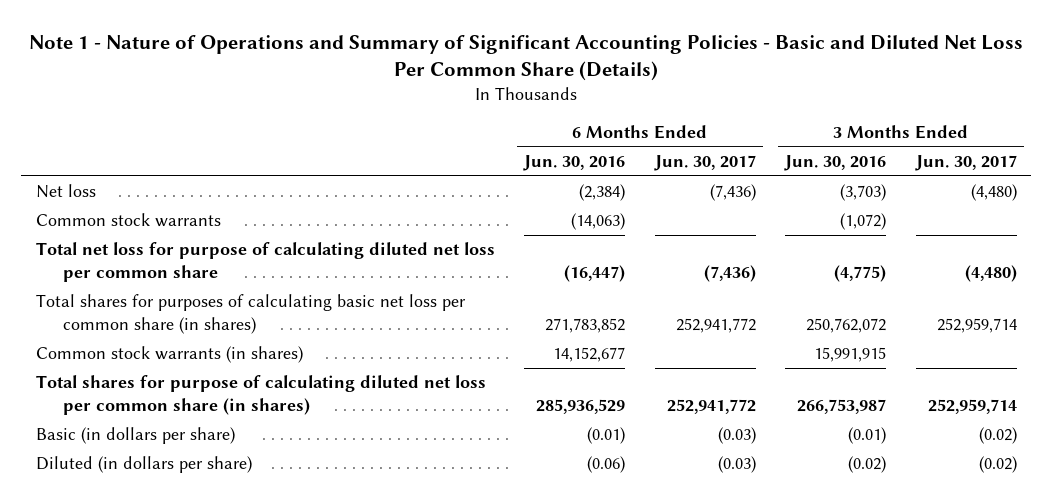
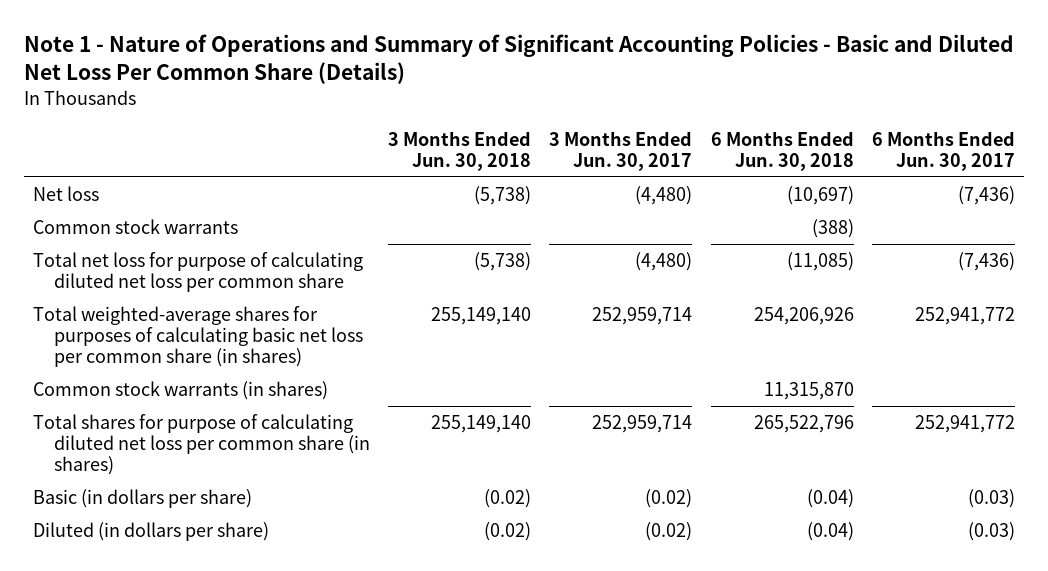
[523,155,626,172] Jun. 30, 2016 -> none
[784,155,887,172] Jun. 30, 2016 -> none
none -> [388,130,532,171] 3 Months Ended Jun. 30, 2018
none -> [710,130,854,171] 6 Months Ended Jun. 30, 2018
[35,294,466,335] Total shares for purposes of calculating basic net loss per common share (in shares) -> [32,306,363,368] Total weighted-average shares for purposes of calculating basic net loss per common share (in shares)

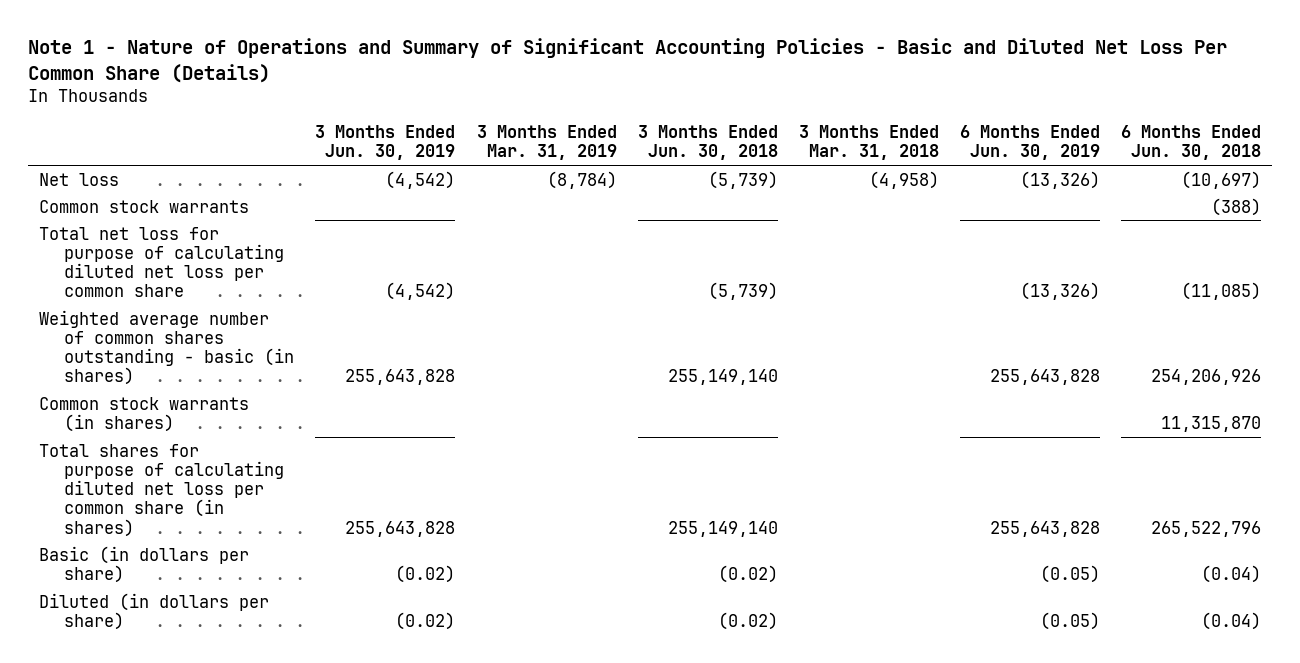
[549,130,693,171] 3 Months Ended Jun. 30, 2017 -> none
[871,130,1015,171] 6 Months Ended Jun. 30, 2017 -> none
none -> [315,125,456,161] 3 Months Ended Jun. 30, 2019
none -> [476,125,617,161] 3 Months Ended Mar. 31, 2019
none -> [798,125,939,161] 3 Months Ended Mar. 31, 2018
none -> [960,125,1101,161] 6 Months Ended Jun. 30, 2019
[474,186,532,206] (5,738) -> [707,170,778,189] (5,739)
[474,252,532,272] (5,738) -> [707,282,778,301] (5,739)
[32,306,363,368] Total weighted-average shares for purposes of calculating basic net loss per common share (in shares) -> [38,309,295,386] Weighted average number of common shares outstanding - basic (in shares)

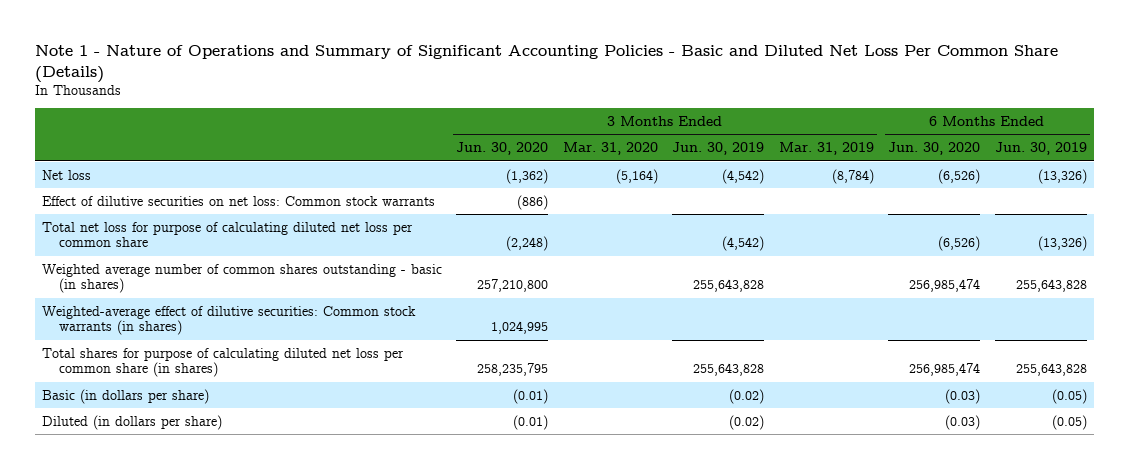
[637,125,778,161] 3 Months Ended Jun. 30, 2018 -> none
[798,125,939,161] 3 Months Ended Mar. 31, 2018 -> none
[1121,125,1262,161] 6 Months Ended Jun. 30, 2018 -> none
none -> [456,142,549,156] Jun. 30, 2020
none -> [562,142,658,156] Mar. 31, 2020
none -> [888,142,981,156] Jun. 30, 2020
[38,199,249,213] Common stock warrants -> [41,195,435,206] Effect of dilutive securities on net loss: Common stock warrants
[38,396,249,432] Common stock warrants (in shares) -> [41,305,416,336] Weighted-average effect of dilutive securities: Common stock warrants (in shares)

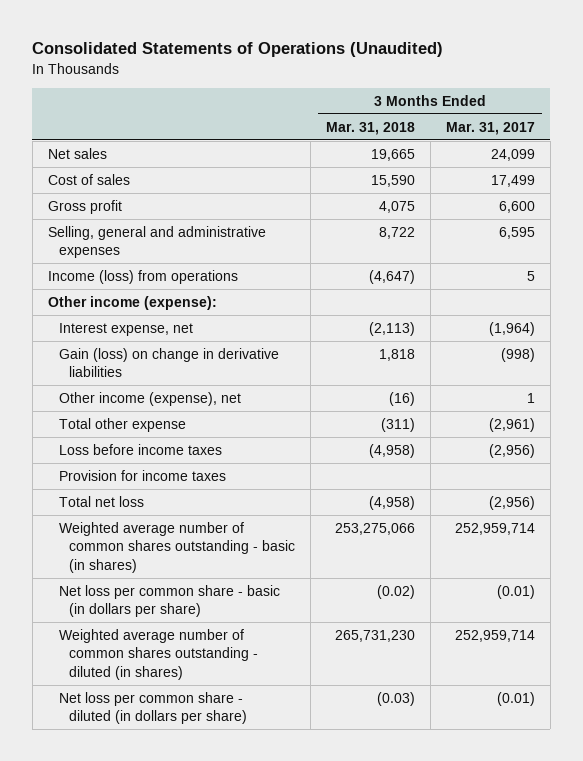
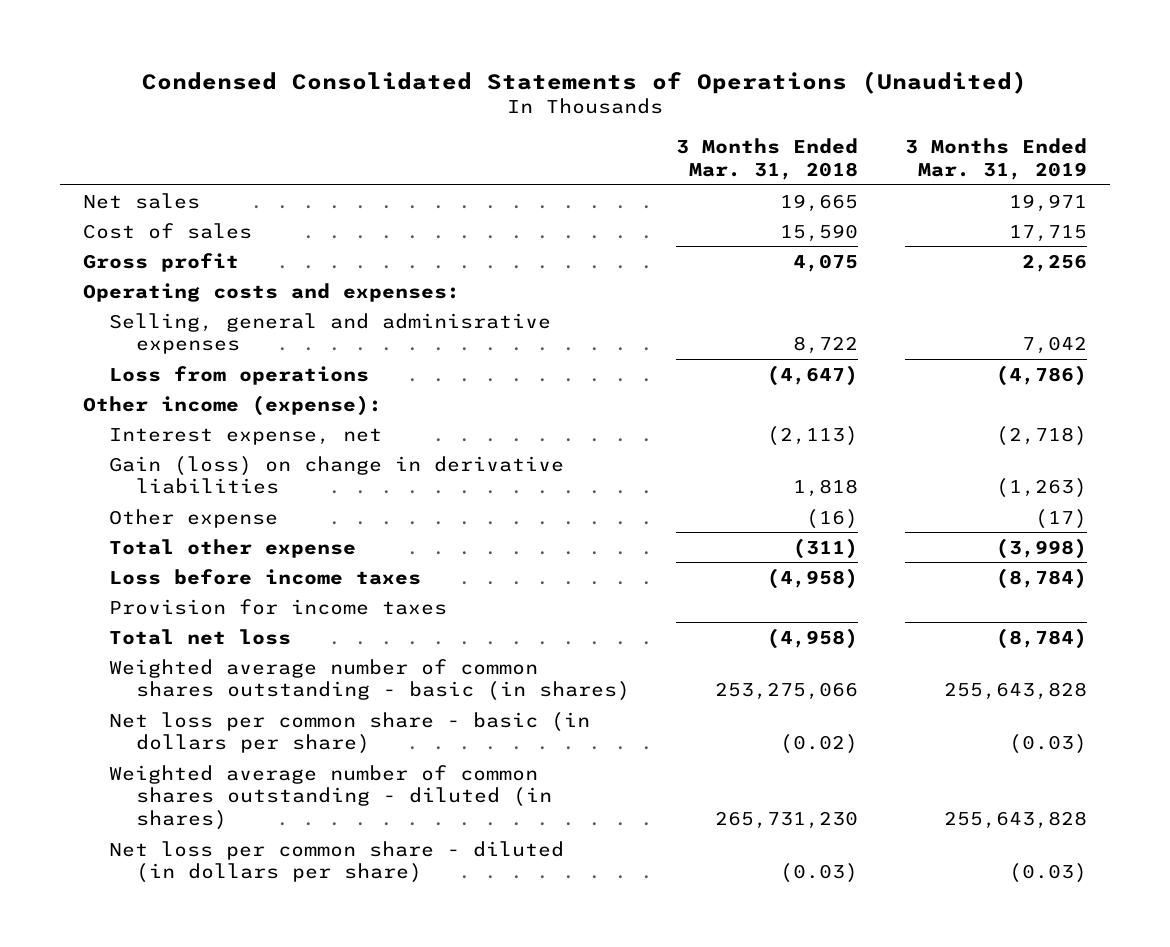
[32,42,444,58] Consolidated Statements of Operations (Unaudited) -> [141,70,1027,94] Condensed Consolidated Statements of Operations (Unaudited)
[445,121,535,135] Mar. 31, 2017 -> none
none -> [904,138,1087,180] 3 Months Ended Mar. 31, 2019
none -> [83,282,461,302] Operating costs and expenses:
[47,225,266,259] Selling, general and administrative expenses -> [109,312,552,355] Selling, general and adminisrative expenses
[47,269,238,284] Income (loss) from operations -> [109,365,370,385] Loss from operations
[58,391,241,406] Other income (expense), net -> [109,508,279,528] Other expense

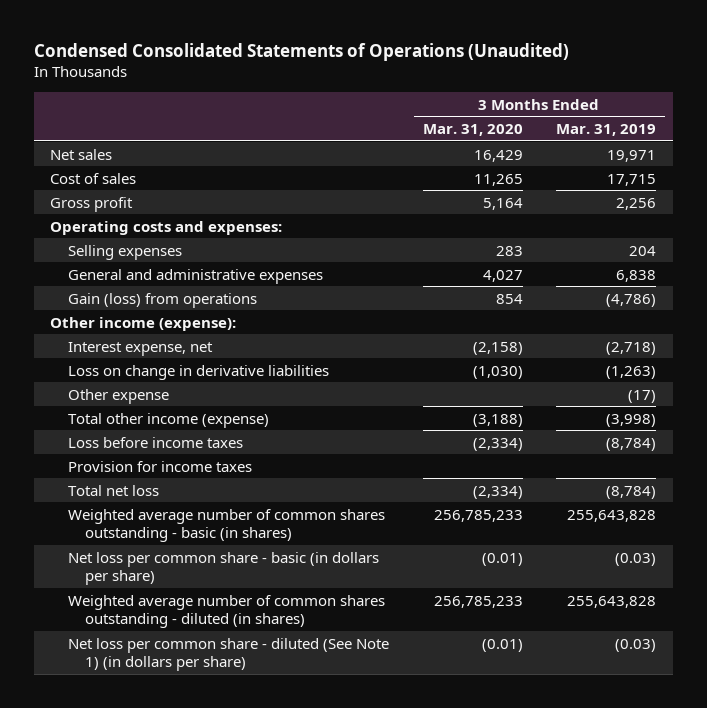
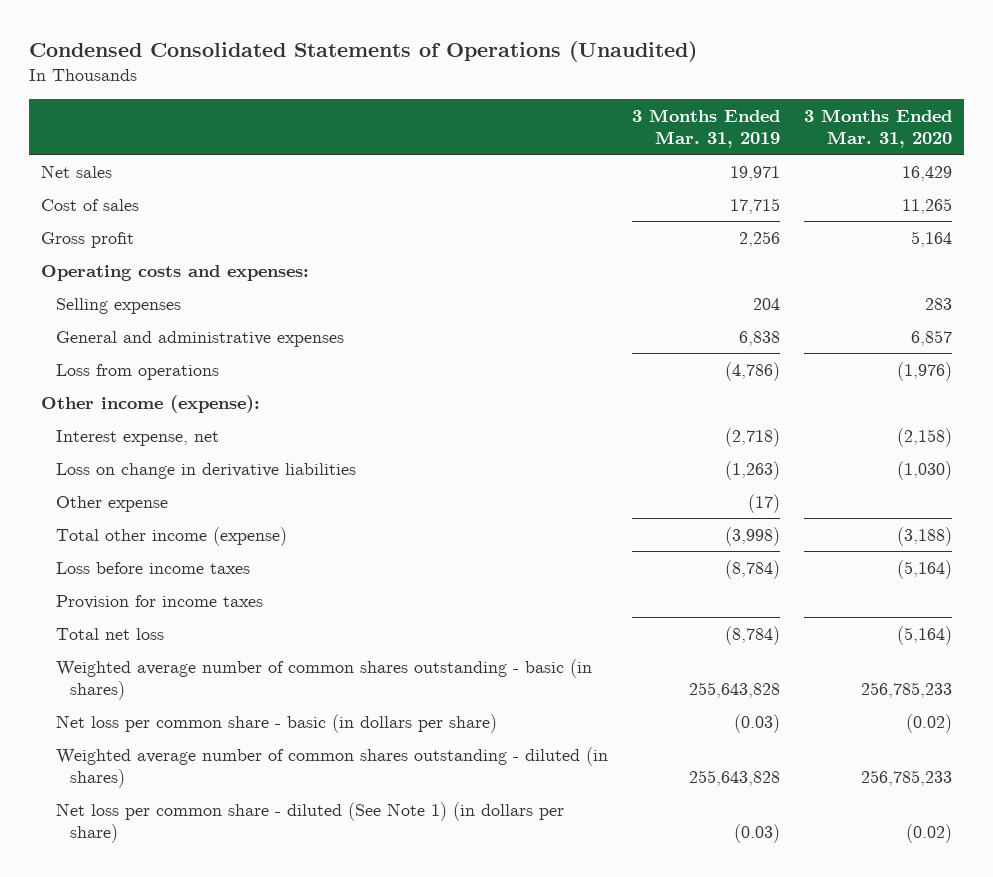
[482,269,523,282] 4,027 -> [910,329,952,346] 6,857
[67,292,257,308] Gain (loss) from operations -> [55,363,219,380] Loss from operations
[495,293,523,304] 854 -> [896,361,952,381] (1,976)
[472,437,523,451] (2,334) -> [896,559,952,579] (5,164)
[472,485,523,499] (2,334) -> [896,625,952,645] (5,164)
[481,552,523,566] (0.01) -> [905,713,952,733] (0.02)
[481,638,523,652] (0.01) -> [905,823,952,843] (0.02)

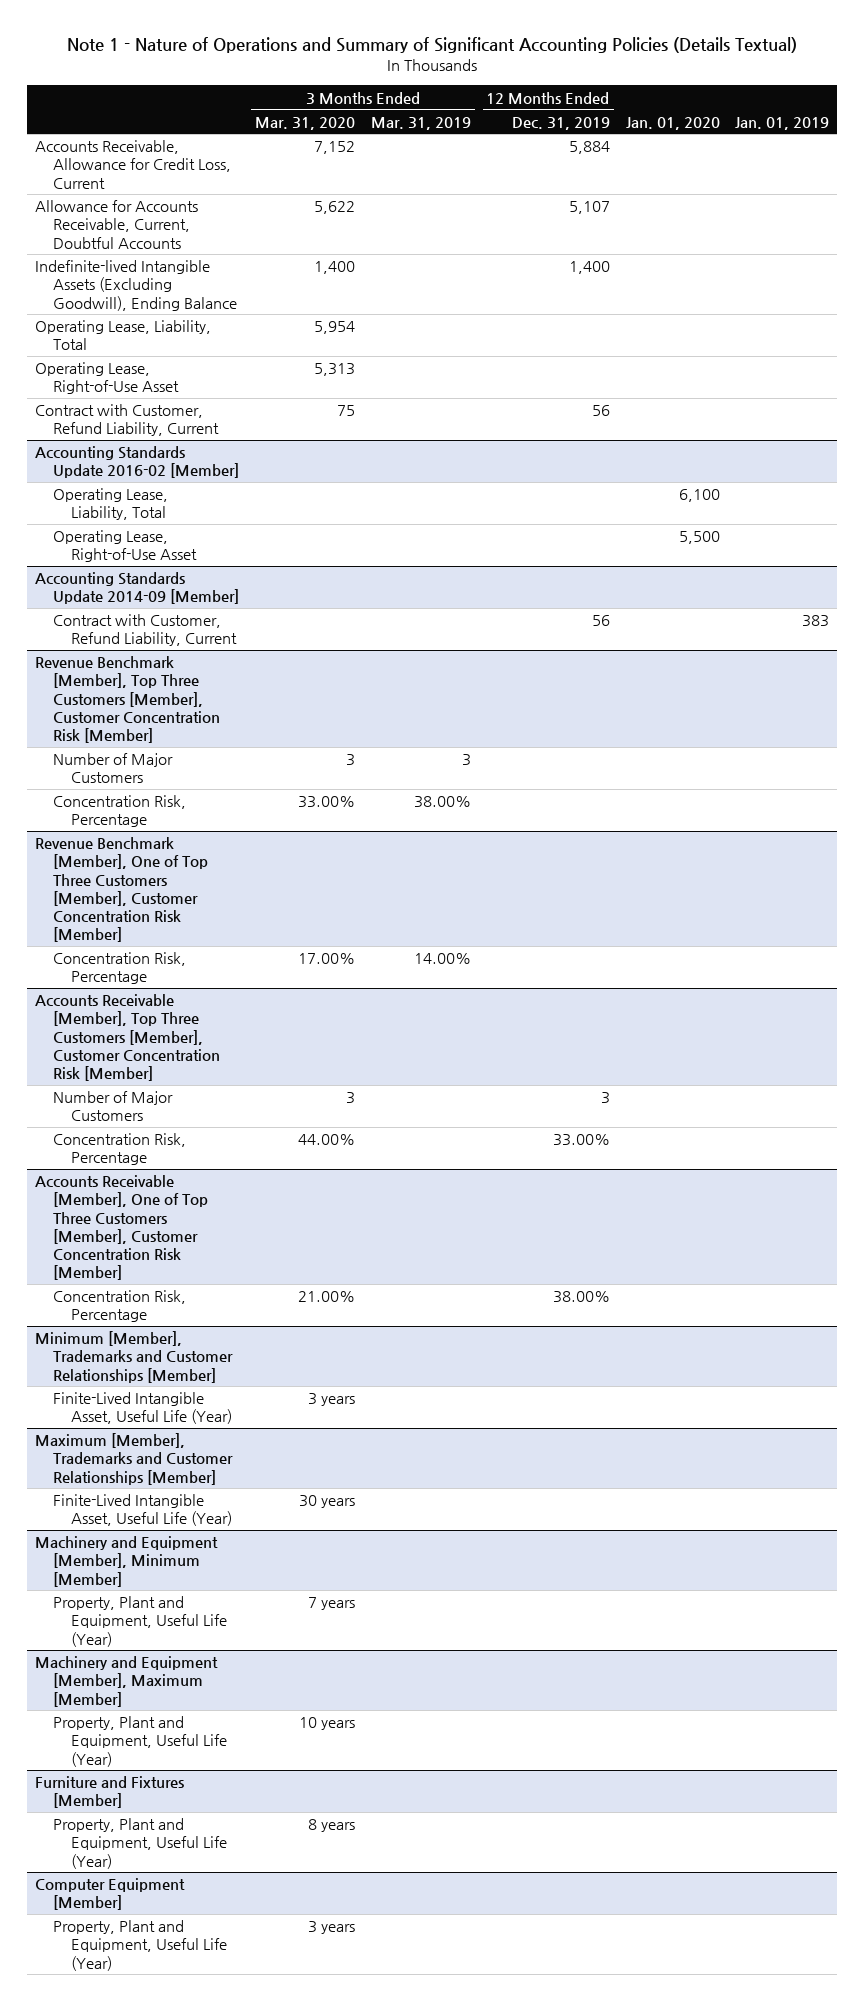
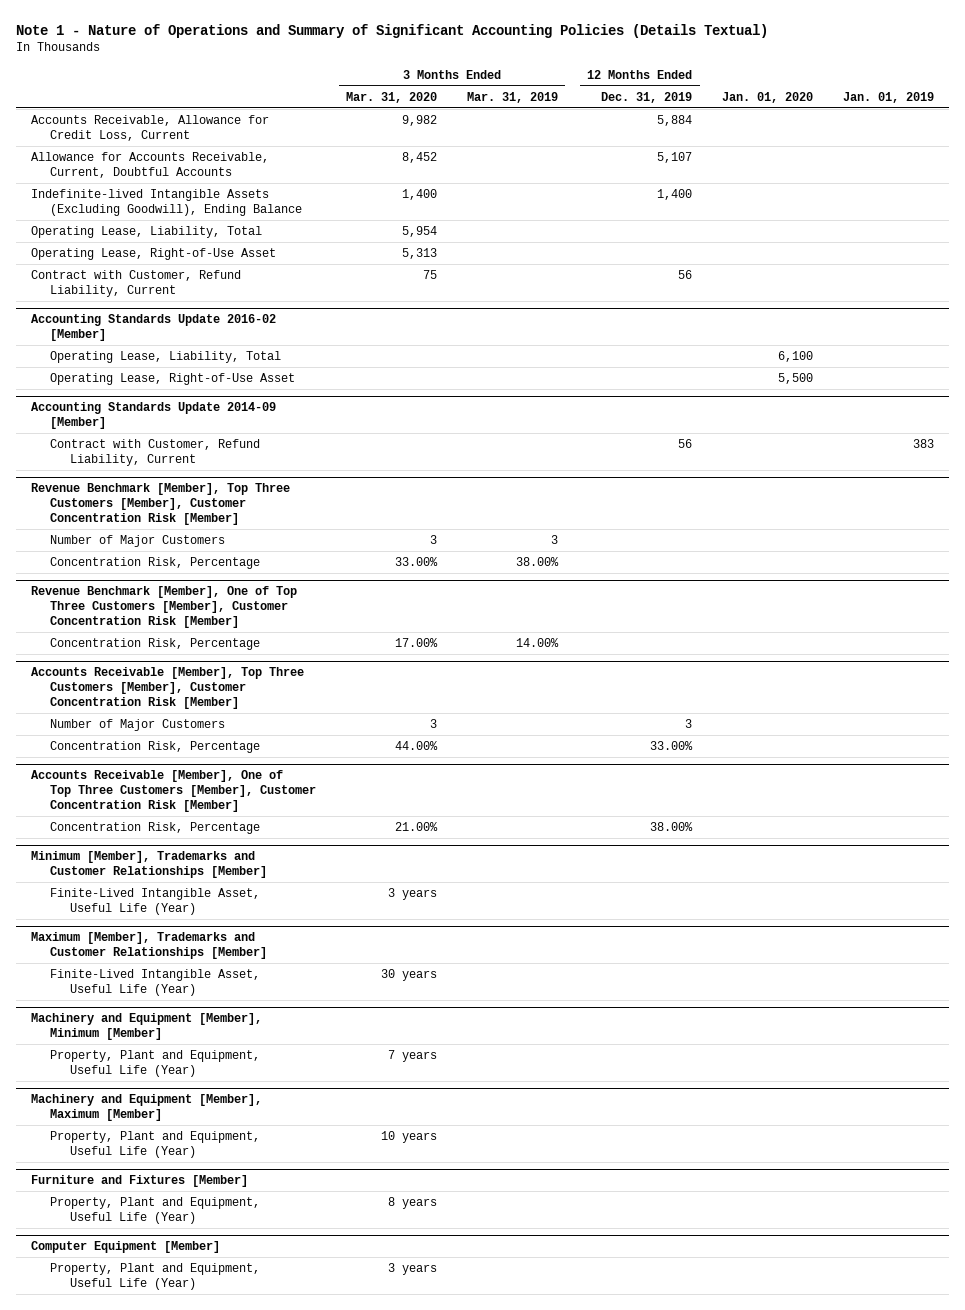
[314,141,356,155] 7,152 -> [402,115,438,127] 9,982
[314,201,356,215] 5,622 -> [402,152,438,164] 8,452

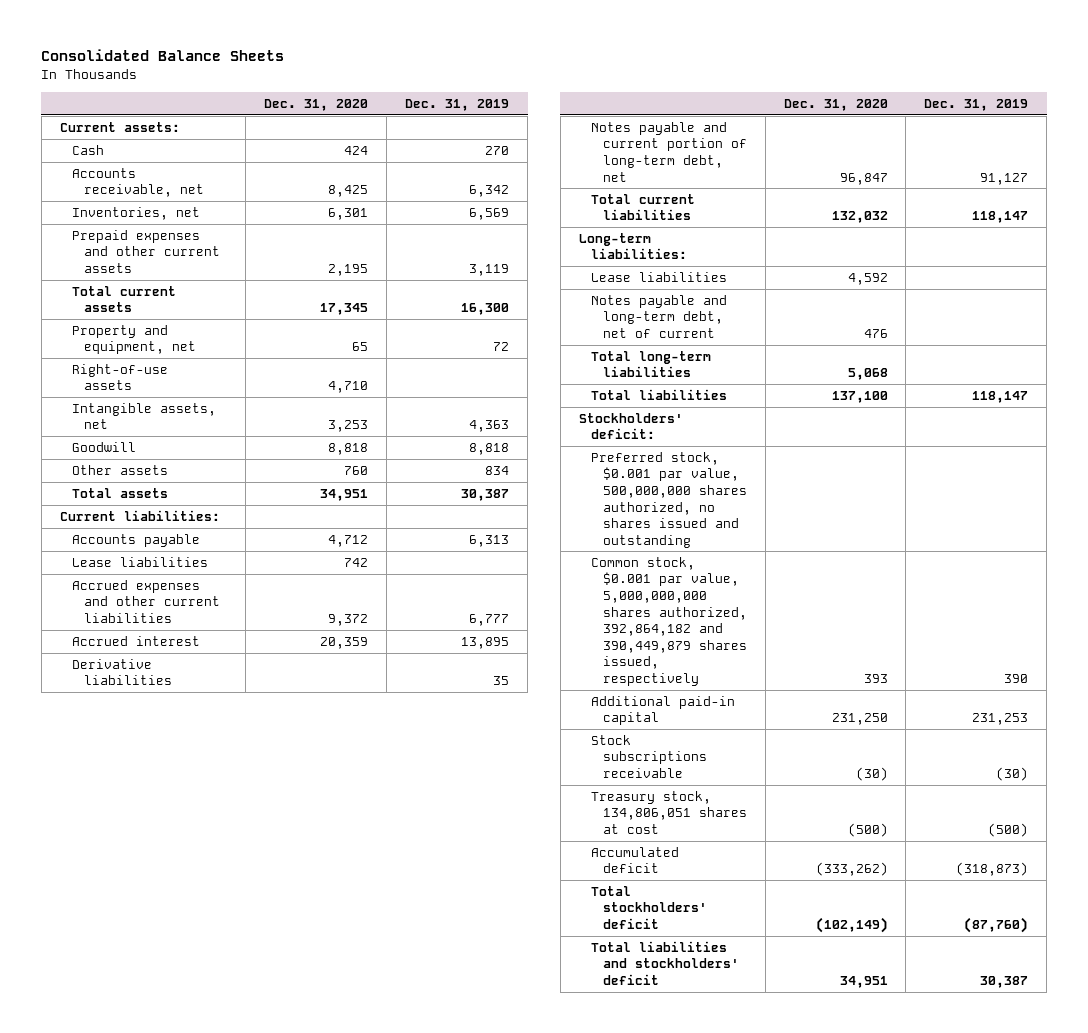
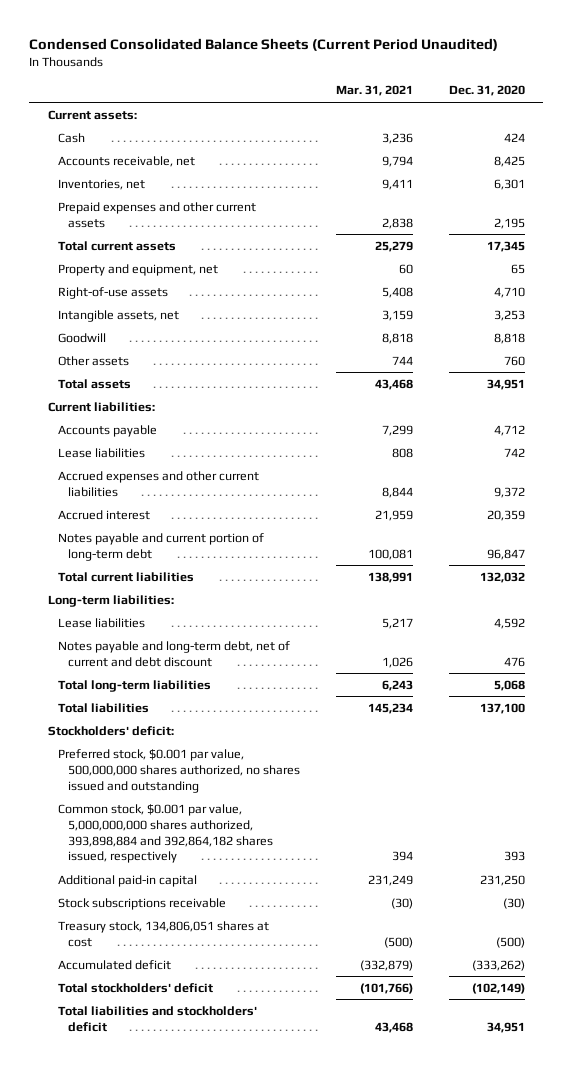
[41,49,285,62] Consolidated Balance Sheets -> [29,38,499,52] Condensed Consolidated Balance Sheets (Current Period Unaudited)
[405,99,510,112] Dec. 31, 2019 -> none
none -> [336,85,414,97] Mar. 31, 2021
[71,658,172,686] Derivative liabilities -> none
[590,121,747,182] Notes payable and current portion of long-term debt, net -> [57,532,264,561] Notes payable and current portion of long-term debt
[590,294,727,339] Notes payable and long-term debt, net of current -> [57,640,290,667] Notes payable and long-term debt, net of current and debt discount
[590,556,747,686] Common stock, $0.001 par value, 5,000,000,000 shares authorized, 392,864,182 and 390,449,879 shares issued, respectively -> [57,803,274,864] Common stock, $0.001 par value, 5,000,000,000 shares authorized, 393,898,884 and 392,864,182 shares issued, respectively

